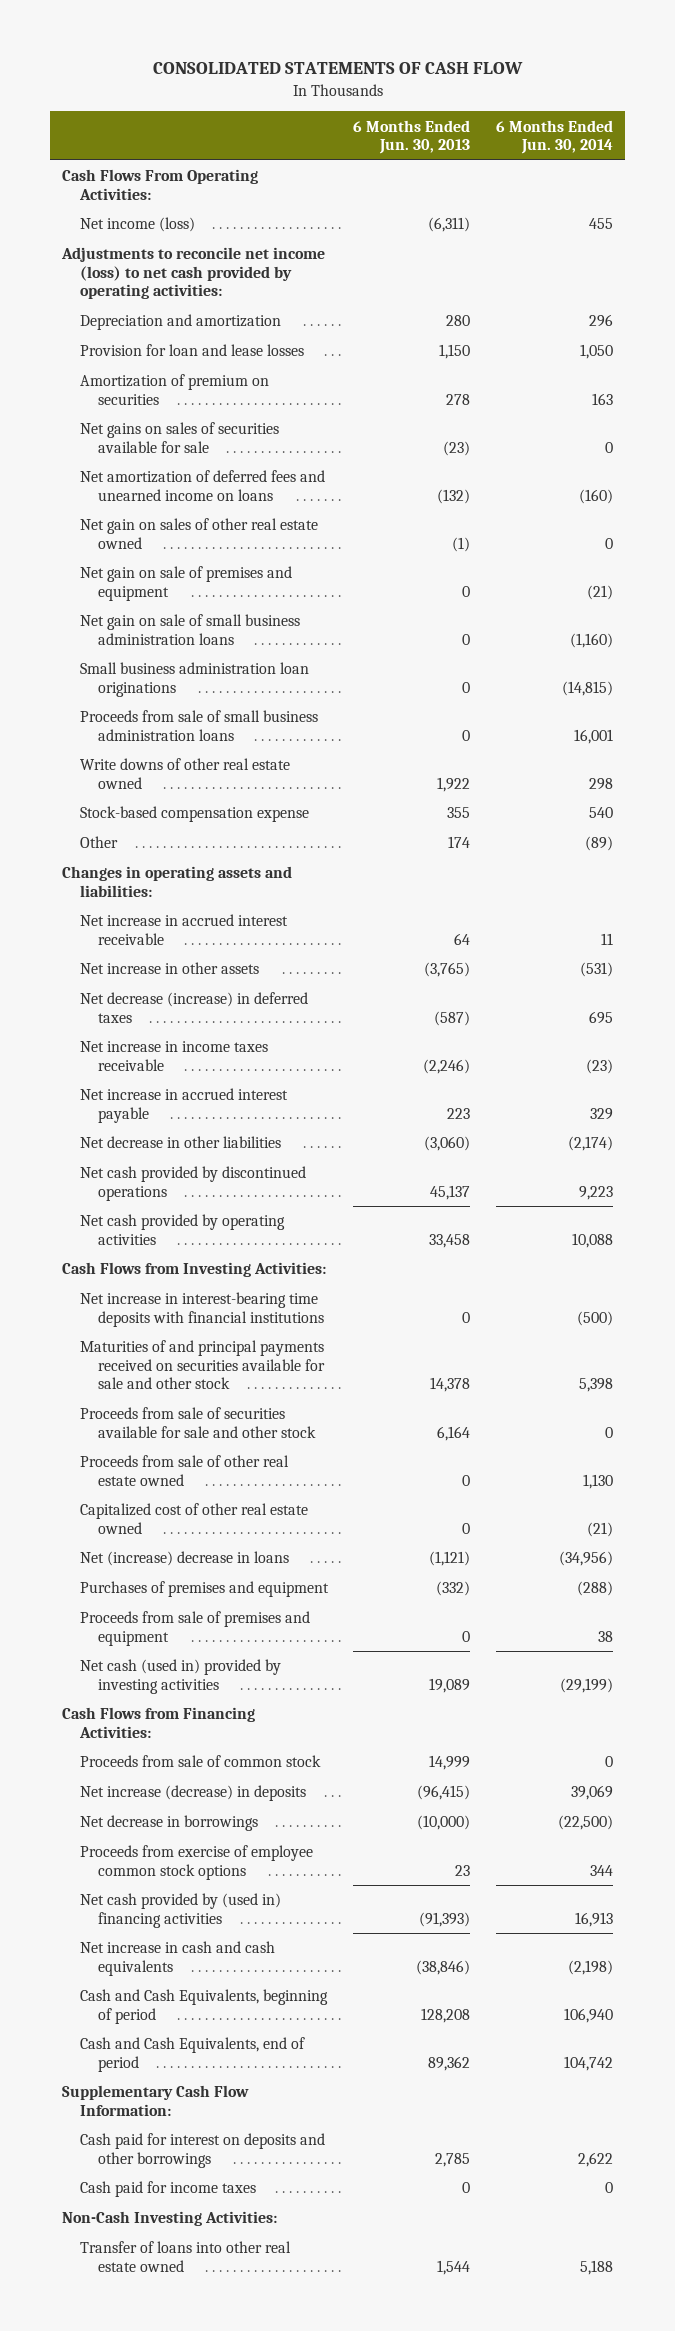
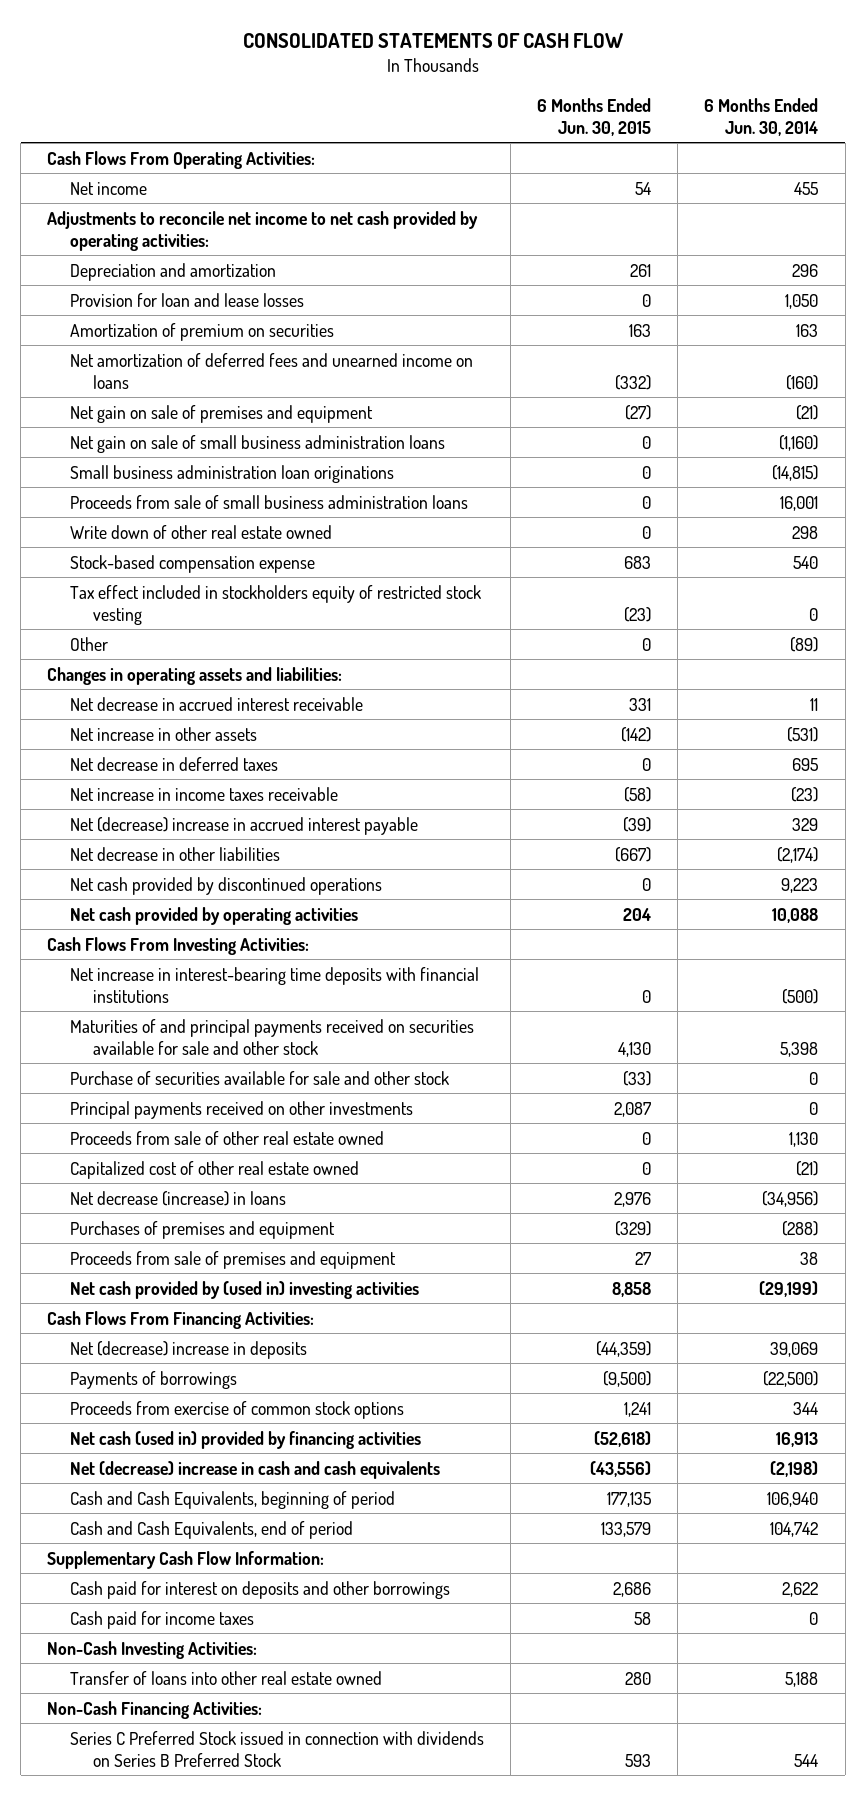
[353,119,471,155] 6 Months Ended Jun. 30, 2013 -> none
none -> [537,97,652,136] 6 Months Ended Jun. 30, 2015
[80,217,196,233] Net income (loss) -> [70,181,148,195] Net income
[61,247,326,300] Adjustments to reconcile net income (loss) to net cash provided by operating activities: -> [47,210,479,251] Adjustments to reconcile net income to net cash provided by operating activities:
[80,422,280,453] Net gains on sales of securities available for sale -> none
[80,518,319,549] Net gain on sales of other real estate owned -> none
[80,758,291,789] Write downs of other real estate owned -> [70,524,333,539] Write down of other real estate owned
none -> [70,584,482,625] Tax effect included in stockholders equity of restricted stock vesting
[80,914,289,945] Net increase in accrued interest receivable -> [70,696,364,711] Net decrease in accrued interest receivable
[80,992,309,1023] Net decrease (increase) in deferred taxes -> [70,756,279,771] Net decrease in deferred taxes
[80,1088,289,1123] Net increase in accrued interest payable -> [70,816,419,835] Net (decrease) increase in accrued interest payable
[62,1262,327,1278] Cash Flows from Investing Activities: -> [47,936,310,955] Cash Flows From Investing Activities:
[80,1407,316,1438] Proceeds from sale of securities available for sale and other stock -> [70,1070,450,1085] Purchase of securities available for sale and other stock
none -> [70,1100,414,1119] Principal payments received on other investments
[80,1551,290,1567] Net (increase) decrease in loans -> [70,1190,287,1206] Net decrease (increase) in loans
[80,1755,322,1768] Proceeds from sale of common stock -> none
[80,1659,282,1694] Net cash (used in) provided by investing activities -> [70,1280,420,1299] Net cash provided by (used in) investing activities
[62,1707,256,1738] Cash Flows from Financing Activities: -> [47,1310,315,1329] Cash Flows From Financing Activities:
[80,1785,307,1802] Net increase (decrease) in deposits -> [70,1340,308,1359] Net (decrease) increase in deposits
[80,1815,259,1832] Net decrease in borrowings -> [70,1370,238,1389] Payments of borrowings
[80,1845,314,1880] Proceeds from exercise of employee common stock options -> [70,1400,405,1419] Proceeds from exercise of common stock options
[80,1893,282,1928] Net cash provided by (used in) financing activities -> [70,1430,422,1449] Net cash (used in) provided by financing activities
[80,1941,276,1976] Net increase in cash and cash equivalents -> [70,1460,441,1479] Net (decrease) increase in cash and cash equivalents
none -> [47,1700,263,1719] Non-Cash Financing Activities:
none -> [70,1730,485,1767] Series C Preferred Stock issued in connection with dividends on Series B Preferred Stock

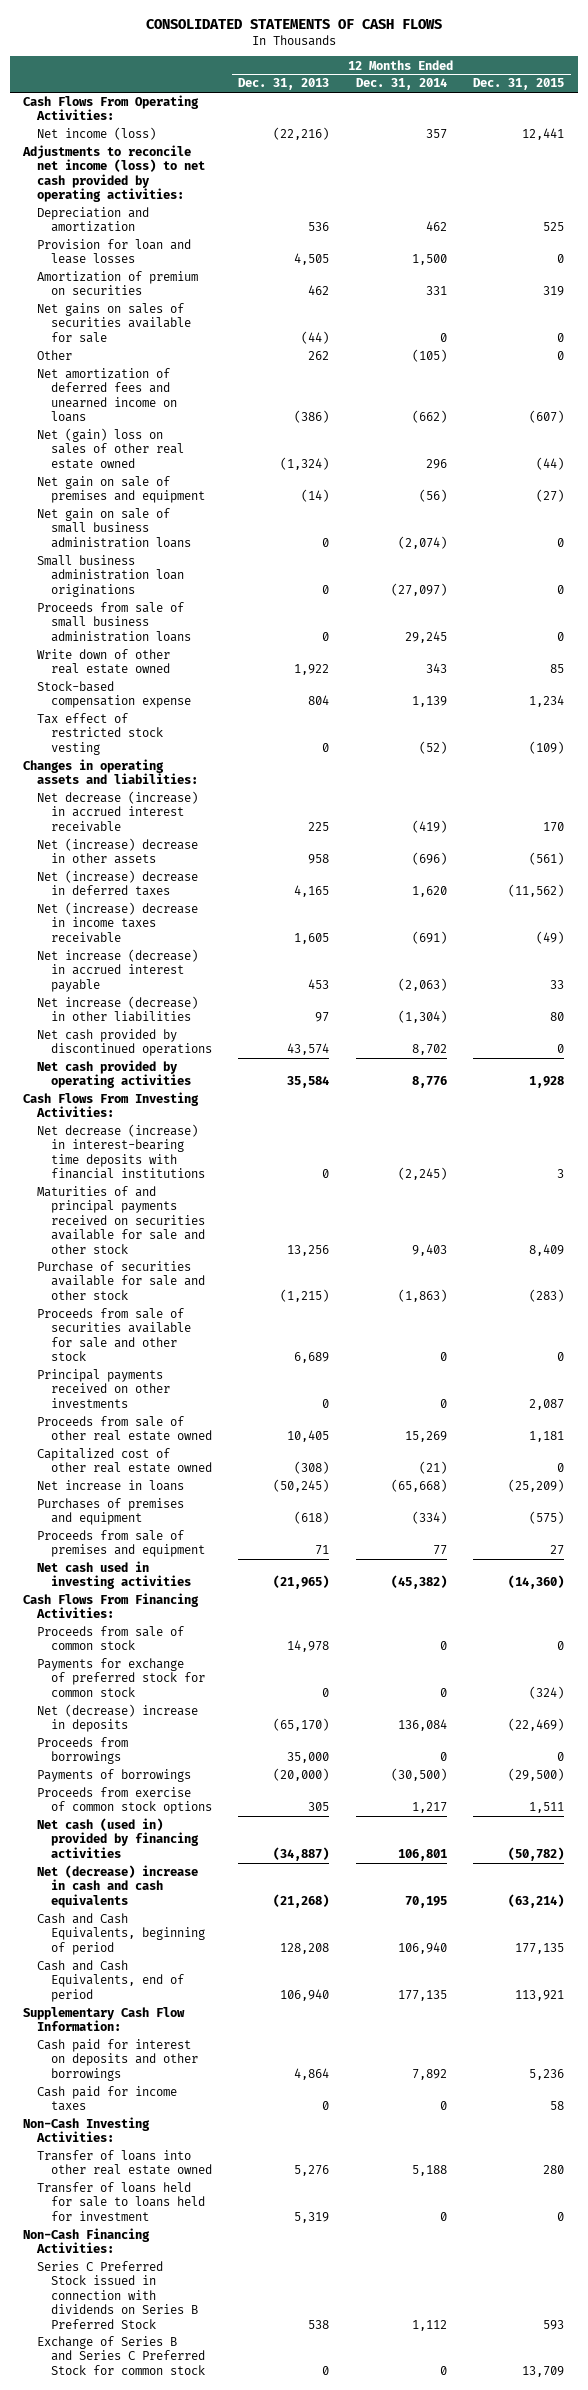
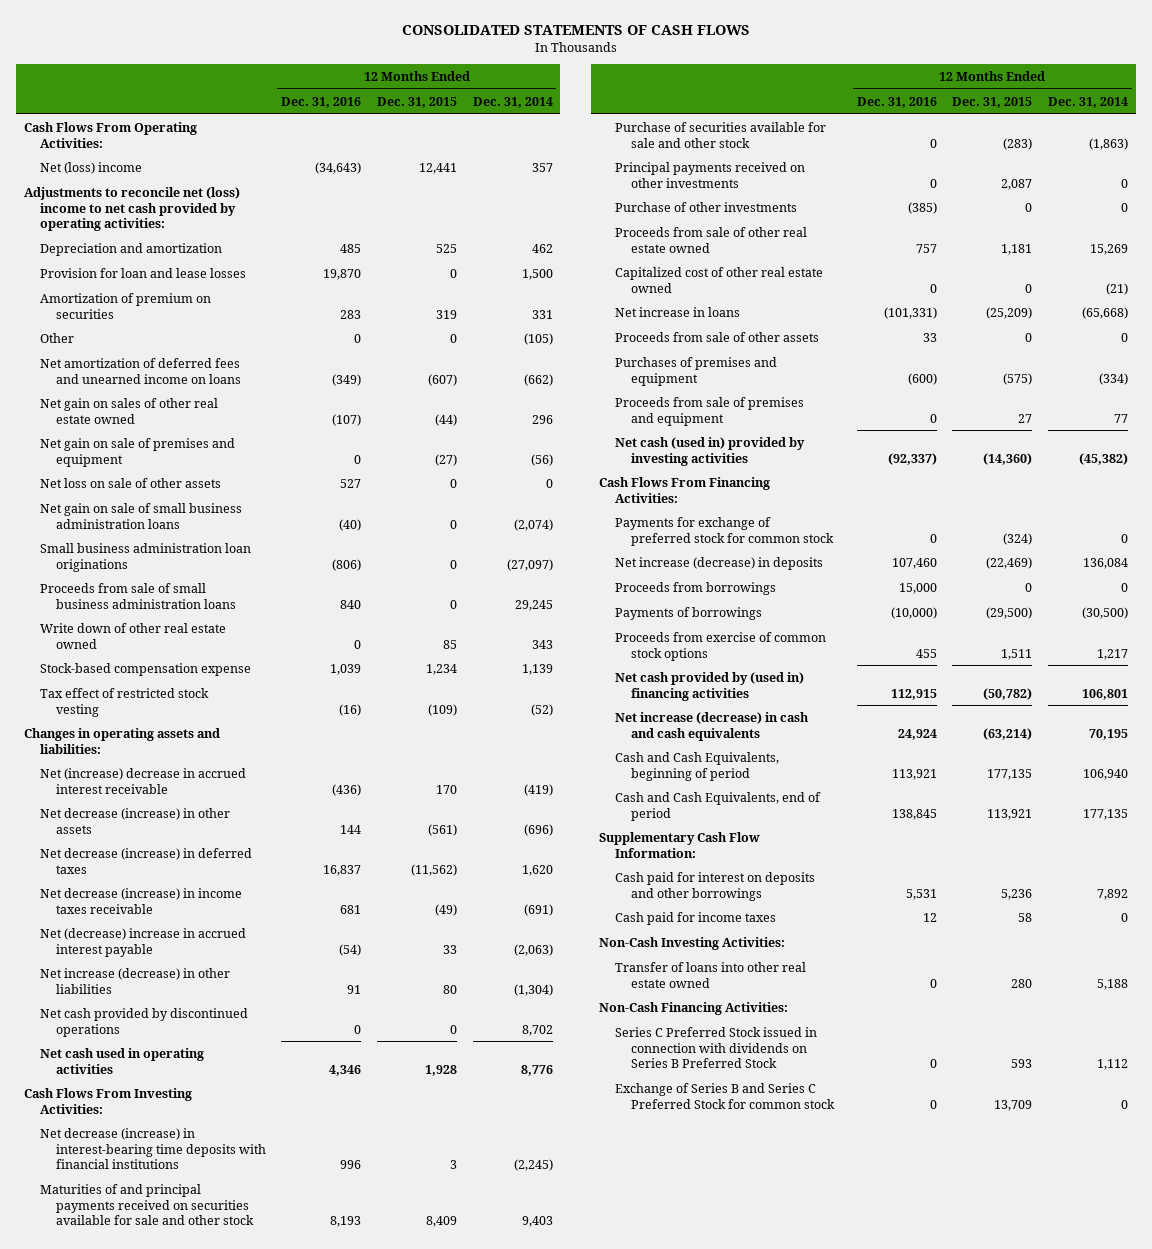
[238,78,330,91] Dec. 31, 2013 -> none
none -> [281,96,362,108] Dec. 31, 2016
[37,127,157,141] Net income (loss) -> [39,161,142,174] Net (loss) income
[22,145,206,203] Adjustments to reconcile net income (loss) to net cash provided by operating activities: -> [23,186,240,232] Adjustments to reconcile net (loss) income to net cash provided by operating activities:
[37,303,191,343] Net gains on sales of securities available for sale -> none
[37,428,184,469] Net (gain) loss on sales of other real estate owned -> [39,397,218,424] Net gain on sales of other real estate owned
none -> [39,477,221,488] Net loss on sale of other assets
[37,791,199,832] Net decrease (increase) in accrued interest receivable -> [39,767,246,794] Net (increase) decrease in accrued interest receivable
[37,838,199,865] Net (increase) decrease in other assets -> [39,807,230,834] Net decrease (increase) in other assets
[37,870,199,897] Net (increase) decrease in deferred taxes -> [39,847,252,874] Net decrease (increase) in deferred taxes
[37,902,199,943] Net (increase) decrease in income taxes receivable -> [39,887,242,914] Net decrease (increase) in income taxes receivable
[37,949,199,992] Net increase (decrease) in accrued interest payable -> [39,927,246,957] Net (decrease) increase in accrued interest payable
[37,1060,191,1089] Net cash provided by operating activities -> [39,1047,204,1074] Net cash used in operating activities
[37,1308,191,1362] Proceeds from sale of securities available for sale and other stock -> none
none -> [615,201,798,212] Purchase of other investments
none -> [615,331,820,342] Proceeds from sale of other assets
[37,1561,191,1590] Net cash used in investing activities -> [615,436,806,466] Net cash (used in) provided by investing activities
[37,1626,185,1651] Proceeds from sale of common stock -> none
[37,1704,199,1733] Net (decrease) increase in deposits -> [615,556,824,570] Net increase (decrease) in deposits
[37,1818,199,1858] Net cash (used in) provided by financing activities -> [615,671,805,701] Net cash provided by (used in) financing activities
[37,1865,199,1908] Net (decrease) increase in cash and cash equivalents -> [615,711,810,741] Net increase (decrease) in cash and cash equivalents
[37,2182,205,2221] Transfer of loans held for sale to loans held for investment -> none

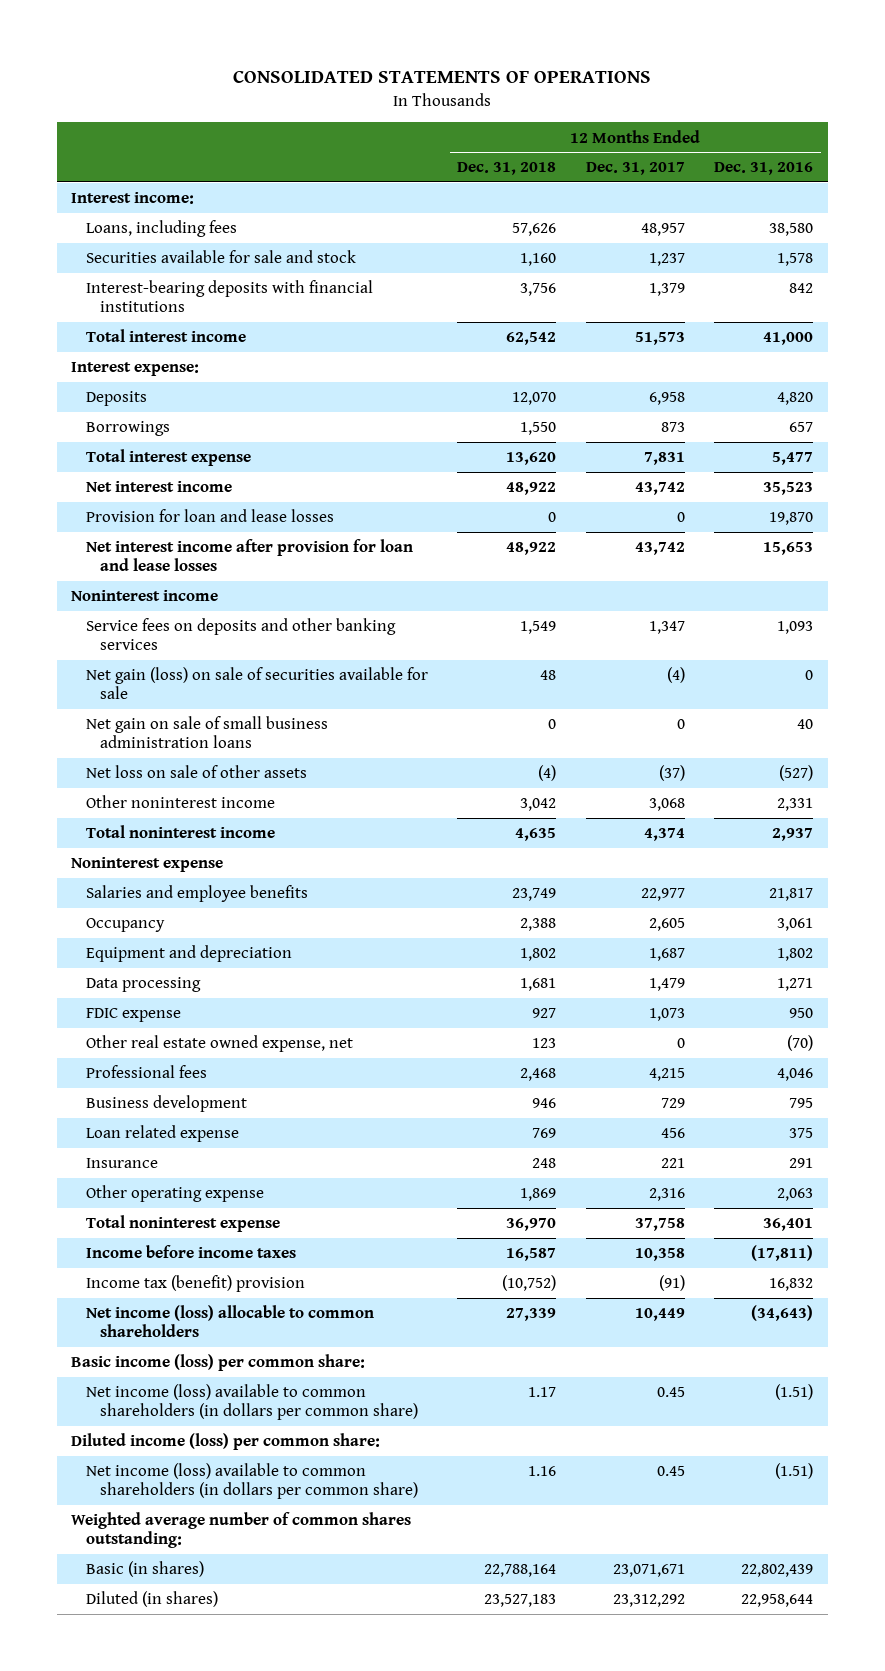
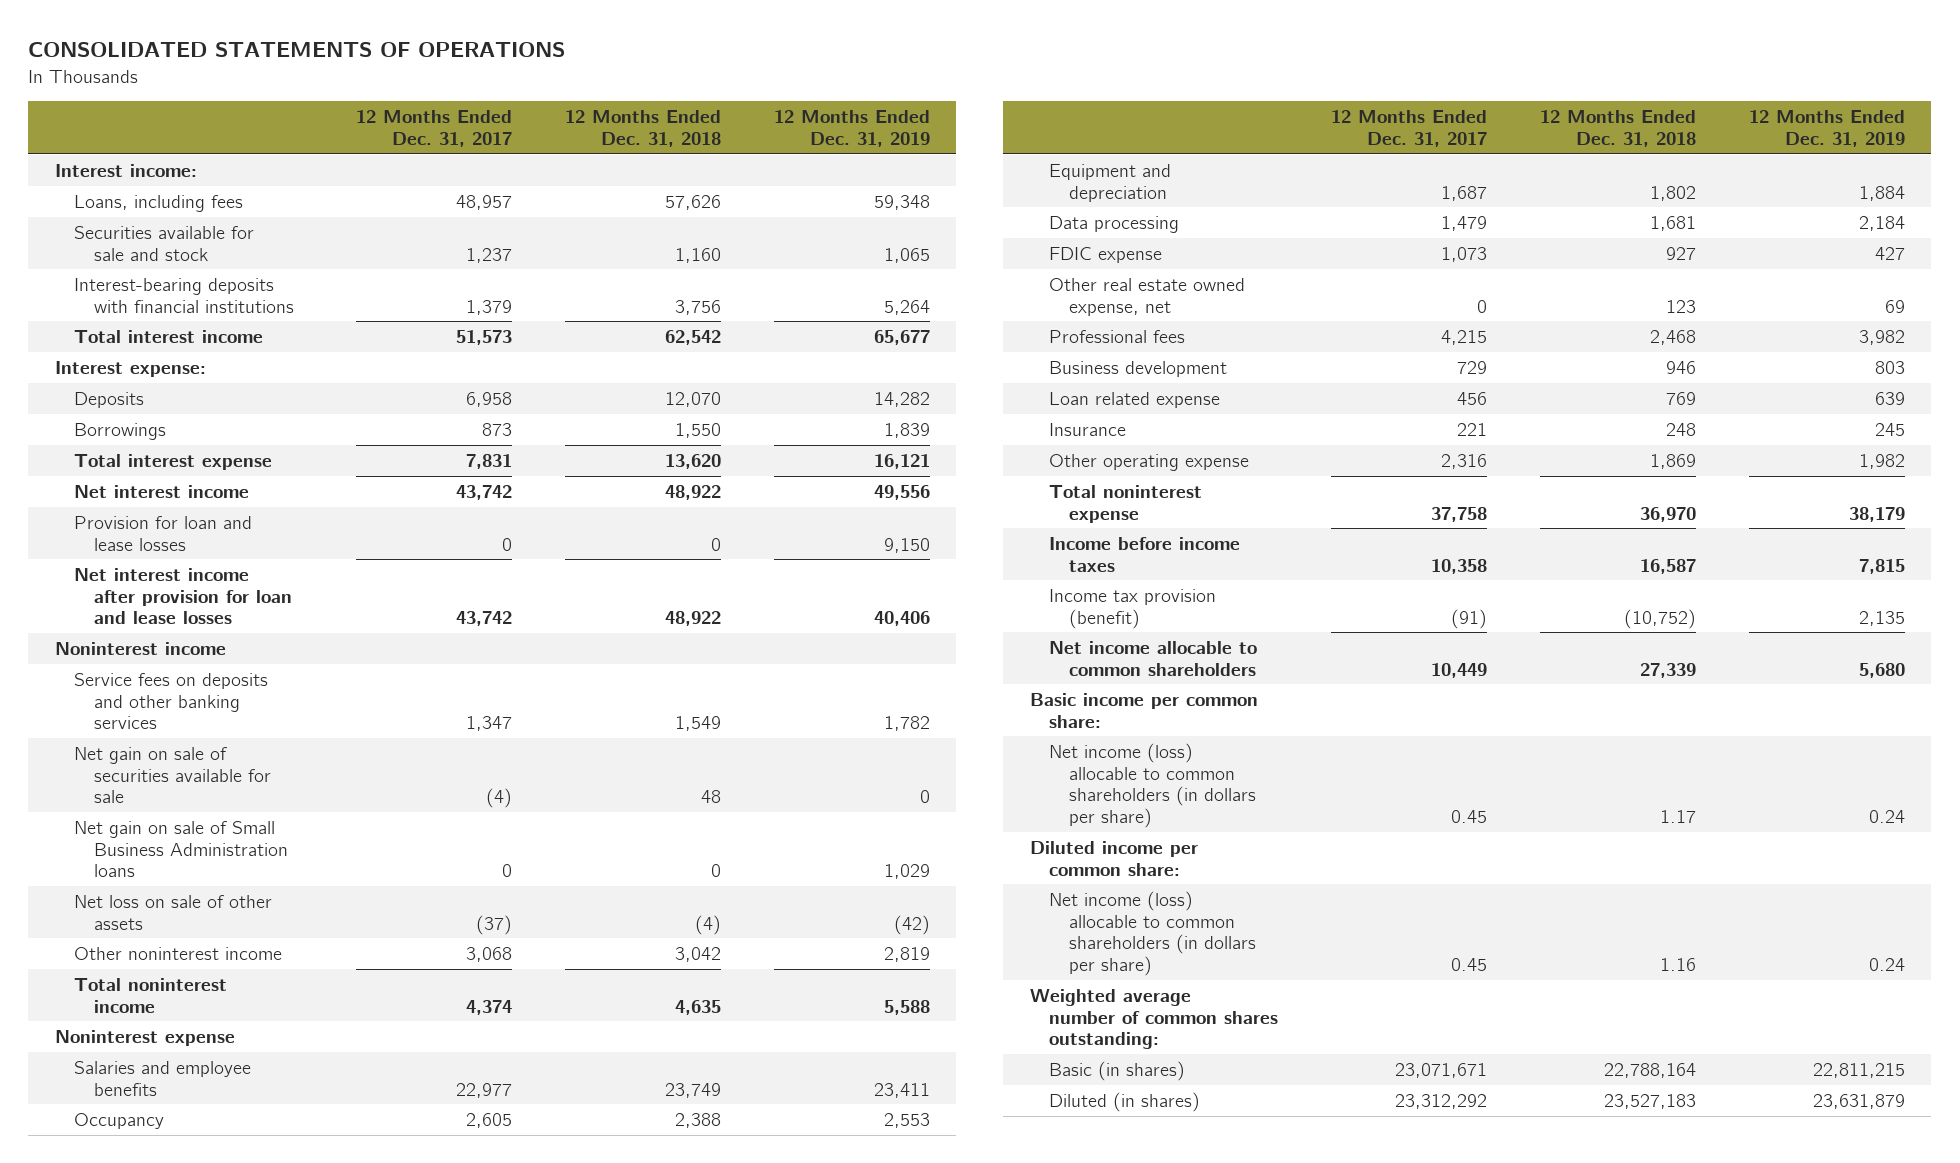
[714,162,814,176] Dec. 31, 2016 -> none
none -> [773,110,930,147] 12 Months Ended Dec. 31, 2019
[85,667,428,700] Net gain (loss) on sale of securities available for sale -> [74,746,271,804] Net gain on sale of securities available for sale
[85,716,328,749] Net gain on sale of small business administration loans -> [74,820,288,878] Net gain on sale of Small Business Administration loans
[85,1275,305,1293] Income tax (benefit) provision -> [1049,588,1217,629] Income tax provision (benefit)
[85,1305,374,1338] Net income (loss) allocable to common shareholders -> [1049,640,1258,676] Net income allocable to common shareholders
[71,1354,366,1372] Basic income (loss) per common share: -> [1029,692,1258,728] Basic income per common share:
[85,1384,419,1421] Net income (loss) available to common shareholders (in dollars per common share) -> [1049,742,1256,829] Net income (loss) allocable to common shareholders (in dollars per share)
[71,1433,381,1451] Diluted income (loss) per common share: -> [1029,840,1198,876] Diluted income per common share:
[85,1463,419,1500] Net income (loss) available to common shareholders (in dollars per common share) -> [1049,890,1256,977] Net income (loss) allocable to common shareholders (in dollars per share)

